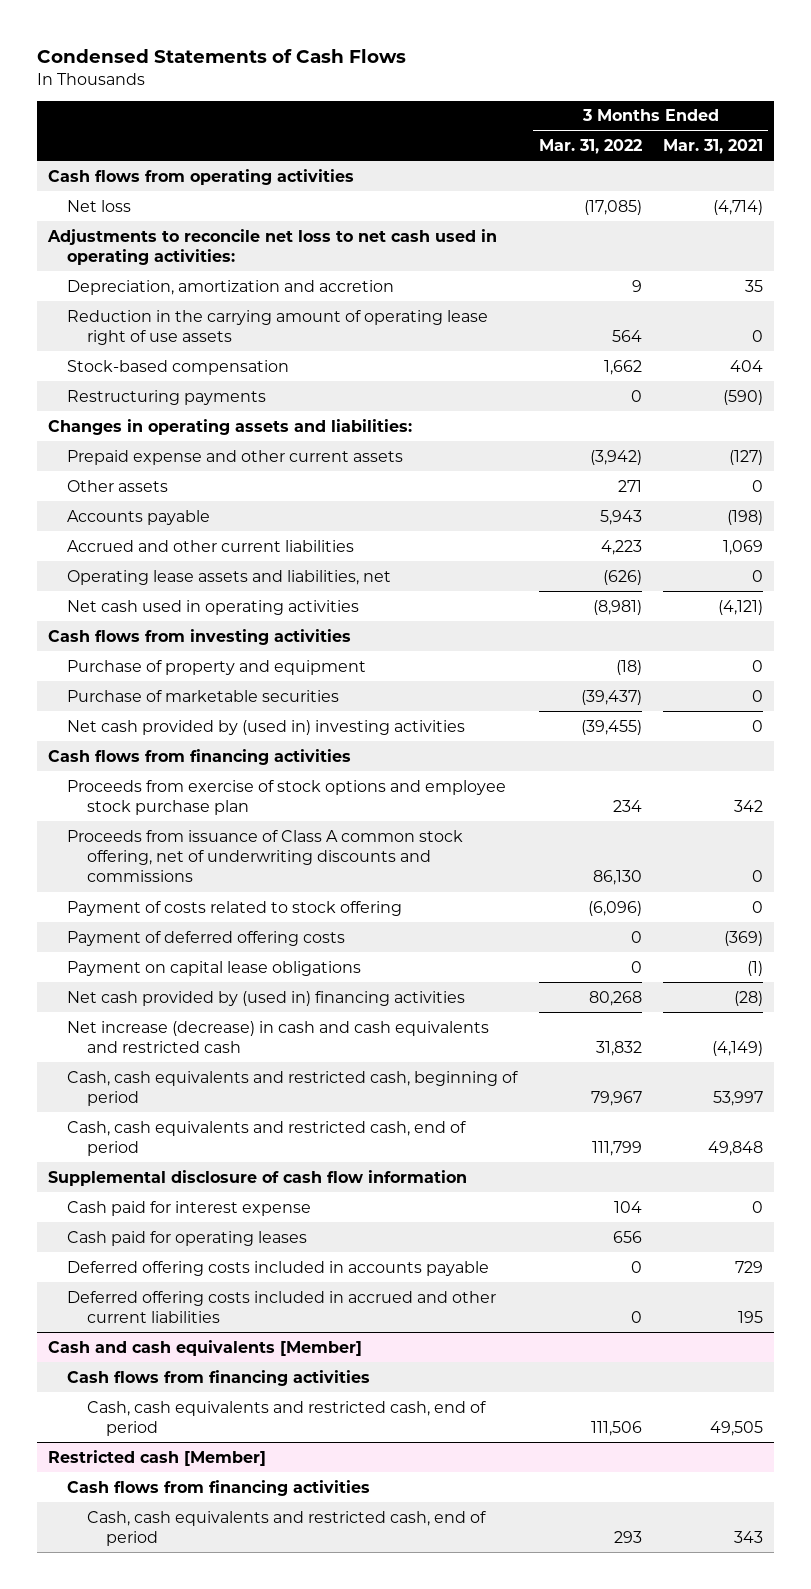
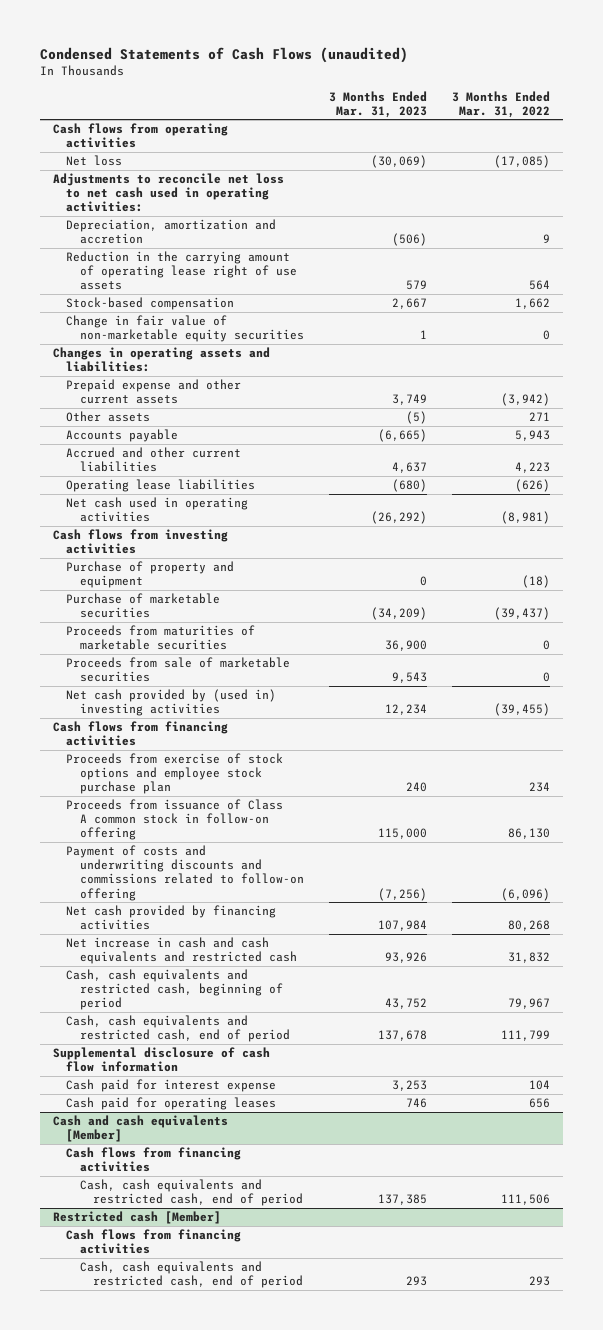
[37,48,407,63] Condensed Statements of Cash Flows -> [40,47,409,64] Condensed Statements of Cash Flows (unaudited)
[662,138,763,154] Mar. 31, 2021 -> none
none -> [329,90,428,118] 3 Months Ended Mar. 31, 2023
[67,389,267,405] Restructuring payments -> none
none -> [66,315,304,343] Change in fair value of non-marketable equity securities
[67,569,392,585] Operating lease assets and liabilities, net -> [66,479,256,493] Operating lease liabilities
none -> [66,625,256,651] Proceeds from maturities of marketable securities
none -> [66,657,291,683] Proceeds from sale of marketable securities
[67,930,346,946] Payment of deferred offering costs -> none
[67,960,362,976] Payment on capital lease obligations -> none
[67,829,464,883] Proceeds from issuance of Class A common stock offering, net of underwriting discounts and commissions -> [66,799,284,841] Proceeds from issuance of Class A common stock in follow-on offering
[67,900,403,916] Payment of costs related to stock offering -> [66,845,304,901] Payment of costs and underwriting discounts and commissions related to follow-on offering
[67,990,466,1006] Net cash provided by (used in) financing activities -> [66,905,277,931] Net cash provided by financing activities
[67,1020,490,1053] Net increase (decrease) in cash and cash equivalents and restricted cash -> [66,937,297,965] Net increase in cash and cash equivalents and restricted cash
[67,1260,490,1276] Deferred offering costs included in accounts payable -> none
[67,1290,497,1323] Deferred offering costs included in accrued and other current liabilities -> none

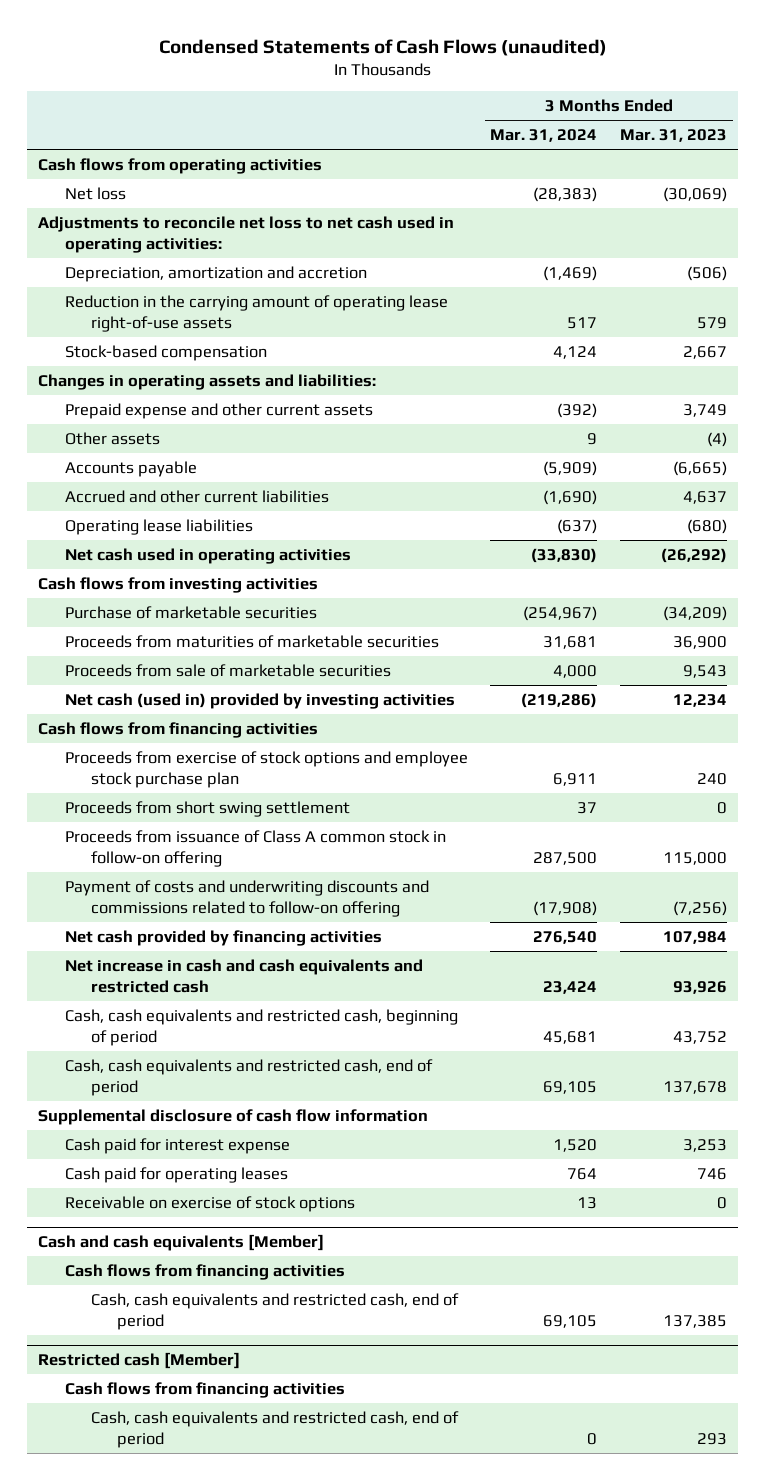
[452,90,551,118] 3 Months Ended Mar. 31, 2022 -> none
none -> [490,129,598,143] Mar. 31, 2024
[66,251,297,291] Reduction in the carrying amount of operating lease right of use assets -> [64,294,448,332] Reduction in the carrying amount of operating lease right-of-use assets
[66,315,304,343] Change in fair value of non-marketable equity securities -> none
[406,411,428,425] (5) -> [706,431,727,447] (4)
[66,561,235,589] Purchase of property and equipment -> none
[66,689,277,717] Net cash provided by (used in) investing activities -> [64,692,455,709] Net cash (used in) provided by investing activities
none -> [64,800,350,817] Proceeds from short swing settlement
none -> [64,1195,355,1212] Receivable on exercise of stock options

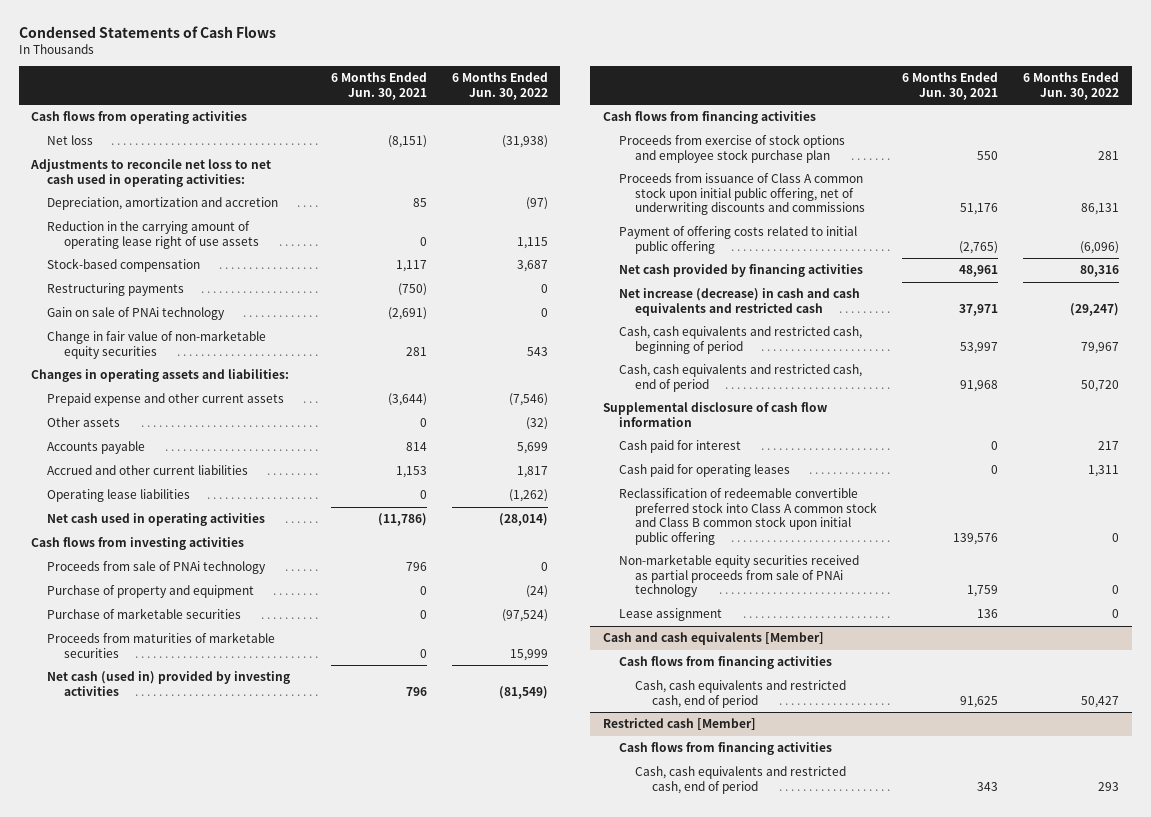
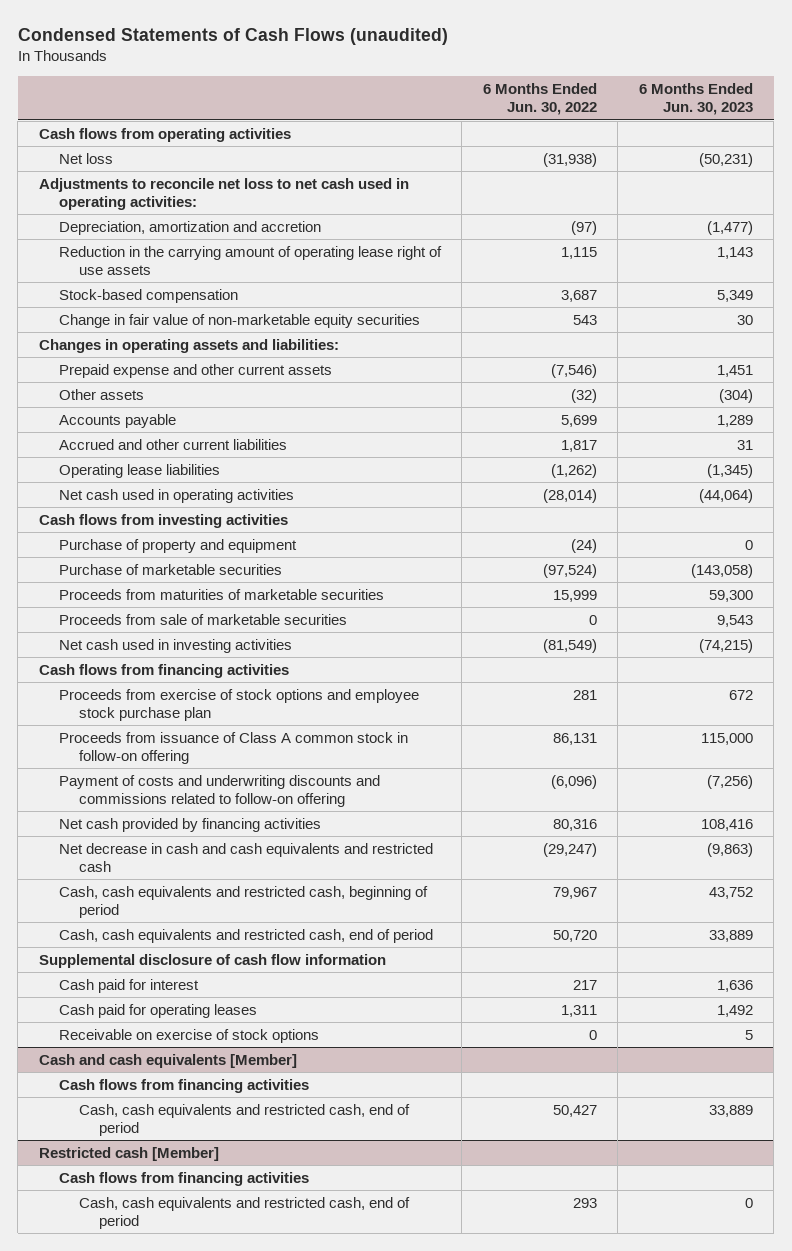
[18,25,276,38] Condensed Statements of Cash Flows -> [17,27,448,45] Condensed Statements of Cash Flows (unaudited)
[330,72,427,100] 6 Months Ended Jun. 30, 2021 -> none
none -> [638,82,753,116] 6 Months Ended Jun. 30, 2023
[47,283,185,297] Restructuring payments -> none
[47,307,226,321] Gain on sale of PNAi technology -> none
[47,561,267,575] Proceeds from sale of PNAi technology -> none
none -> [58,613,347,625] Proceeds from sale of marketable securities
[47,671,291,696] Net cash (used in) provided by investing activities -> [58,638,292,653] Net cash used in investing activities
[619,173,866,216] Proceeds from issuance of Class A common stock upon initial public offering, net of underwriting discounts and commissions -> [58,731,408,765] Proceeds from issuance of Class A common stock in follow-on offering
[619,226,858,254] Payment of offering costs related to initial public offering -> [58,774,380,808] Payment of costs and underwriting discounts and commissions related to follow-on offering
[619,288,861,316] Net increase (decrease) in cash and cash equivalents and restricted cash -> [58,842,433,873] Net decrease in cash and cash equivalents and restricted cash
[619,488,878,546] Reclassification of redeemable convertible preferred stock into Class A common stock and Class B common stock upon initial public offering -> none
[619,554,860,598] Non-marketable equity securities received as partial proceeds from sale of PNAi technology -> none
[619,608,723,622] Lease assignment -> none
none -> [58,1028,319,1043] Receivable on exercise of stock options

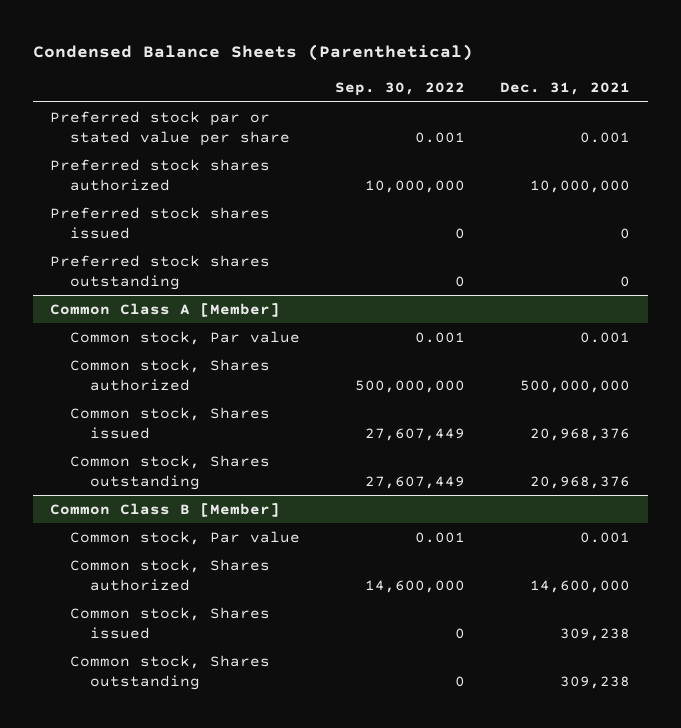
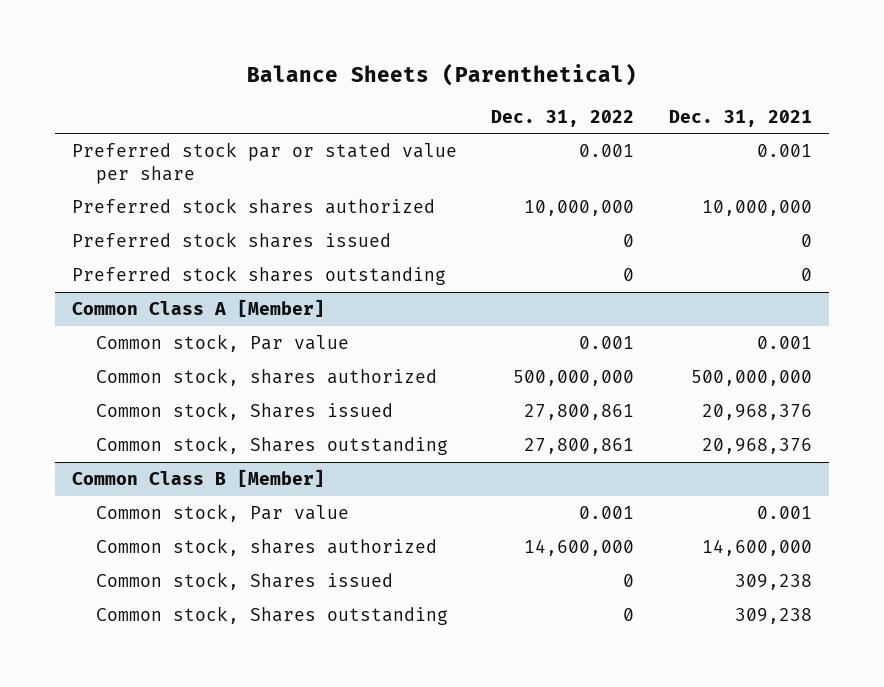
[32,44,473,62] Condensed Balance Sheets (Parenthetical) -> [246,63,637,87] Balance Sheets (Parenthetical)
[335,82,466,97] Sep. 30, 2022 -> none
none -> [491,109,635,127] Dec. 31, 2022
[70,358,271,391] Common stock, Shares authorized -> [96,368,438,387] Common stock, shares authorized
[70,558,271,591] Common stock, Shares authorized -> [96,538,438,557] Common stock, shares authorized

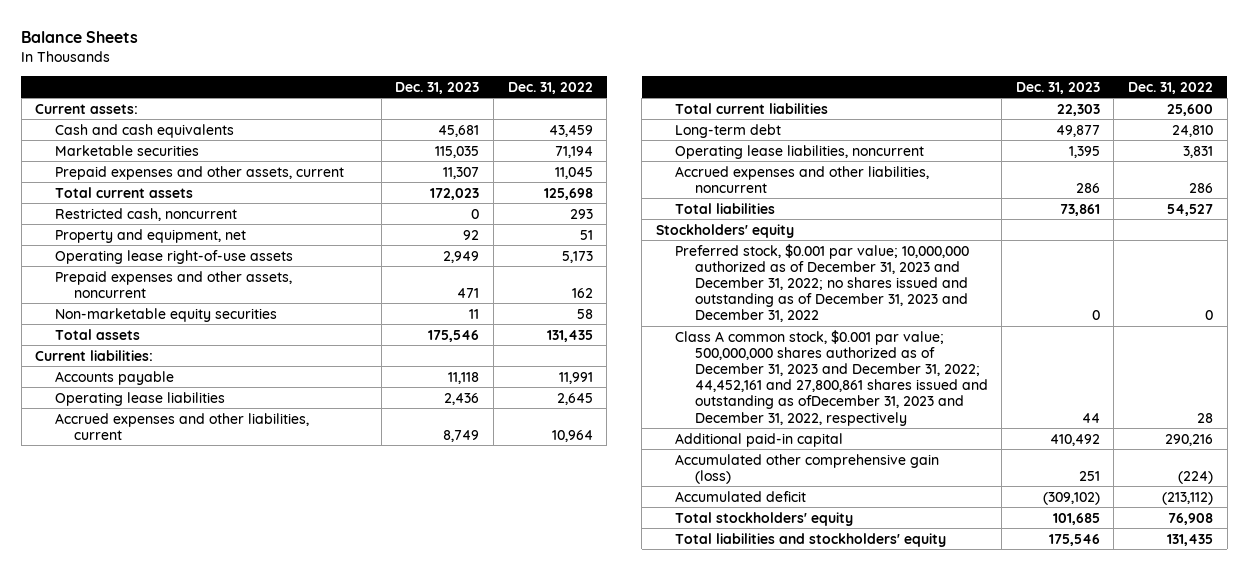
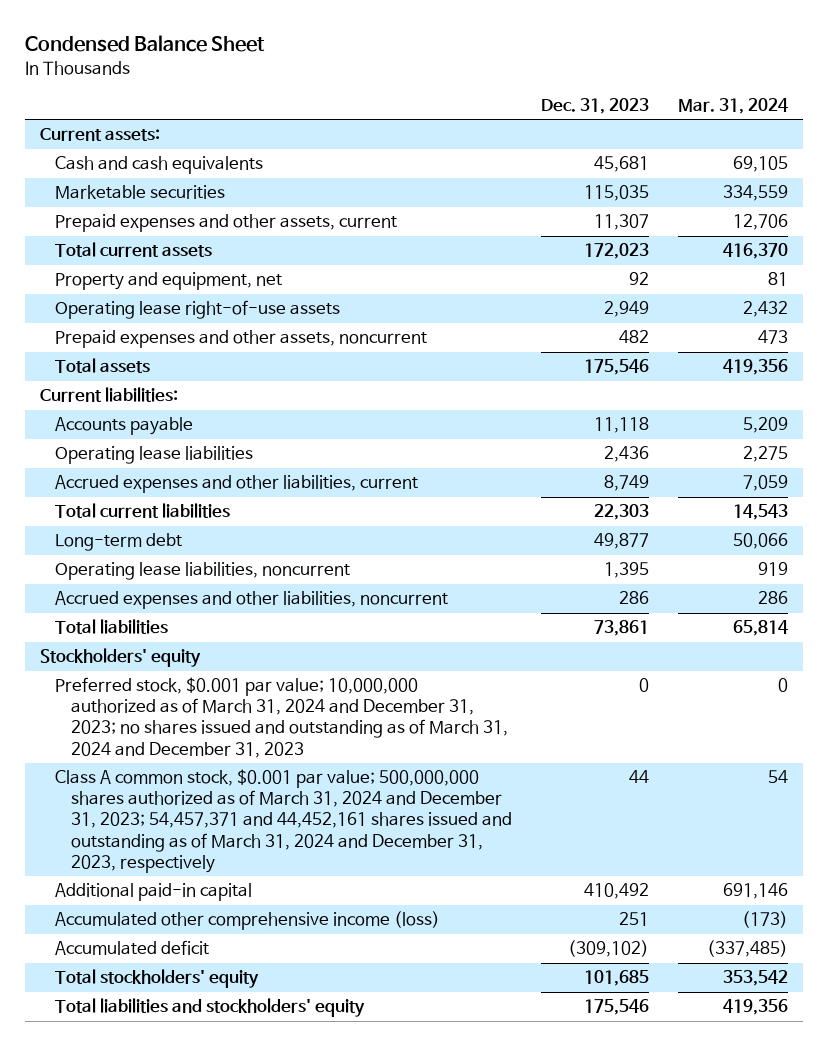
[21,31,139,44] Balance Sheets -> [25,35,266,53] Condensed Balance Sheet
[507,81,593,94] Dec. 31, 2022 -> none
none -> [678,98,789,115] Mar. 31, 2024
[54,207,237,221] Restricted cash, noncurrent -> none
[54,307,277,322] Non-marketable equity securities -> none
[457,287,480,298] 471 -> [618,330,649,344] 482
[675,243,970,323] Preferred stock, $0.001 par value; 10,000,000 authorized as of December 31, 2023 and December 31, 2022; no shares issued and outstanding as of December 31, 2023 and December 31, 2022 -> [55,677,508,758] Preferred stock, $0.001 par value; 10,000,000 authorized as of March 31, 2024 and December 31, 2023; no shares issued and outstanding as of March 31, 2024 and December 31, 2023
[675,329,988,426] Class A common stock, $0.001 par value; 500,000,000 shares authorized as of December 31, 2023 and December 31, 2022; 44,452,161 and 27,800,861 shares issued and outstanding as ofDecember 31, 2023 and December 31, 2022, respectively -> [55,769,512,873] Class A common stock, $0.001 par value; 500,000,000 shares authorized as of March 31, 2024 and December 31, 2023; 54,457,371 and 44,452,161 shares issued and outstanding as of March 31, 2024 and December 31, 2023, respectively
[675,453,940,484] Accumulated other comprehensive gain (loss) -> [55,911,441,931] Accumulated other comprehensive income (loss)

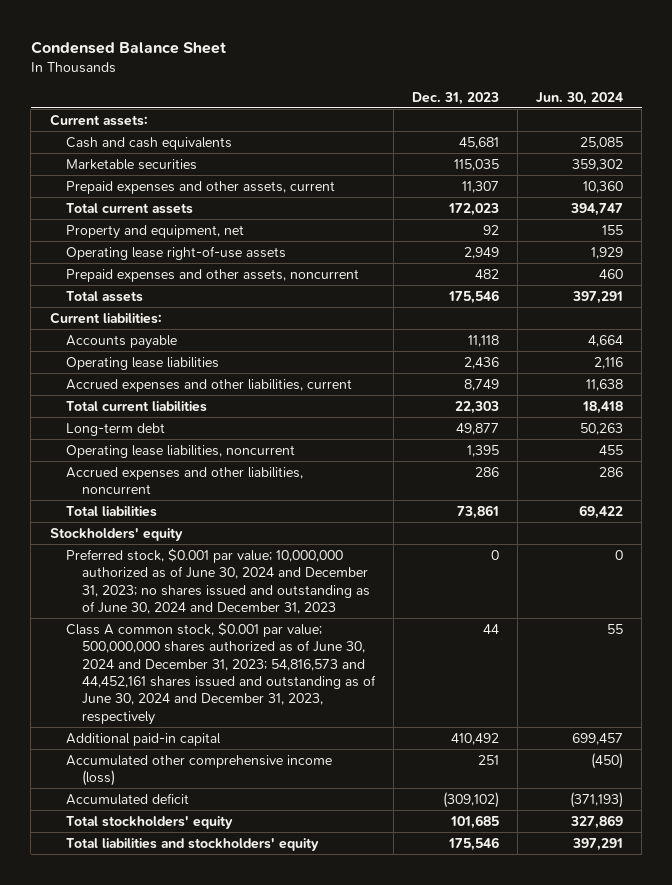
[678,98,789,115] Mar. 31, 2024 -> none
none -> [535,91,623,105] Jun. 30, 2024
[55,677,508,758] Preferred stock, $0.001 par value; 10,000,000 authorized as of March 31, 2024 and December 31, 2023; no shares issued and outstanding as of March 31, 2024 and December 31, 2023 -> [65,547,370,614] Preferred stock, $0.001 par value; 10,000,000 authorized as of June 30, 2024 and December 31, 2023; no shares issued and outstanding as of June 30, 2024 and December 31, 2023
[55,769,512,873] Class A common stock, $0.001 par value; 500,000,000 shares authorized as of March 31, 2024 and December 31, 2023; 54,457,371 and 44,452,161 shares issued and outstanding as of March 31, 2024 and December 31, 2023, respectively -> [65,621,376,725] Class A common stock, $0.001 par value; 500,000,000 shares authorized as of June 30, 2024 and December 31, 2023; 54,816,573 and 44,452,161 shares issued and outstanding as of June 30, 2024 and December 31, 2023, respectively

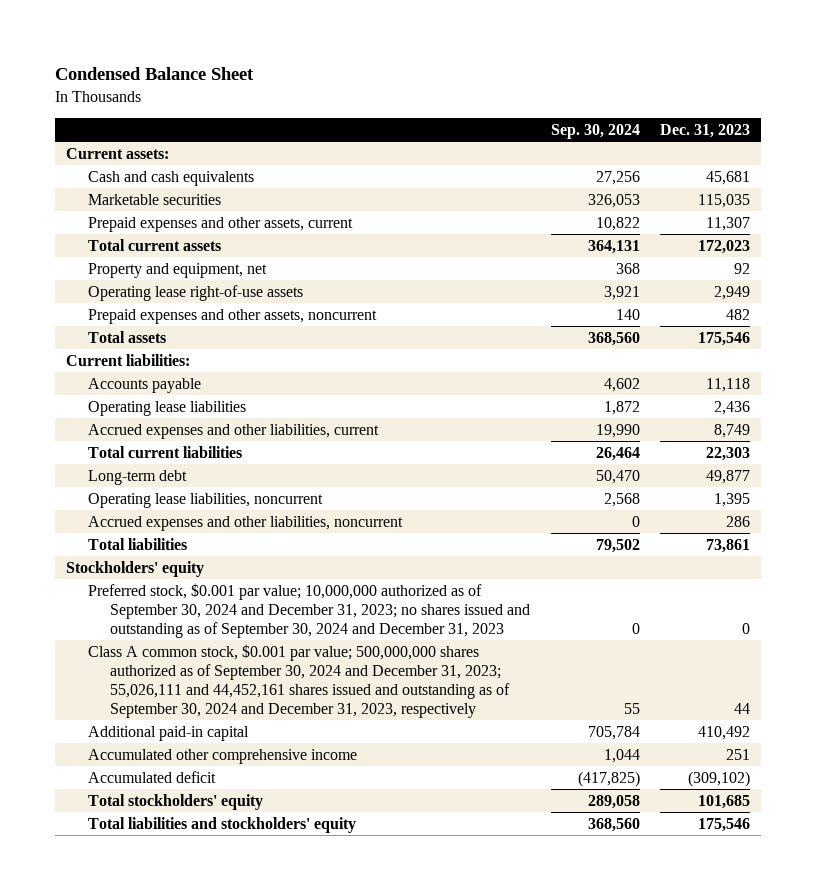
[535,91,623,105] Jun. 30, 2024 -> none
none -> [550,123,640,139] Sep. 30, 2024
[65,547,370,614] Preferred stock, $0.001 par value; 10,000,000 authorized as of June 30, 2024 and December 31, 2023; no shares issued and outstanding as of June 30, 2024 and December 31, 2023 -> [87,582,530,638] Preferred stock, $0.001 par value; 10,000,000 authorized as of September 30, 2024 and December 31, 2023; no shares issued and outstanding as of September 30, 2024 and December 31, 2023
[65,621,376,725] Class A common stock, $0.001 par value; 500,000,000 shares authorized as of June 30, 2024 and December 31, 2023; 54,816,573 and 44,452,161 shares issued and outstanding as of June 30, 2024 and December 31, 2023, respectively -> [87,643,510,718] Class A common stock, $0.001 par value; 500,000,000 shares authorized as of September 30, 2024 and December 31, 2023; 55,026,111 and 44,452,161 shares issued and outstanding as of September 30, 2024 and December 31, 2023, respectively
[65,754,332,787] Accumulated other comprehensive income (loss) -> [87,748,357,764] Accumulated other comprehensive income

